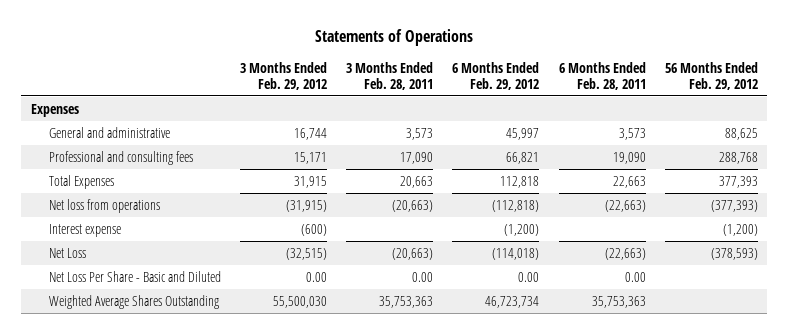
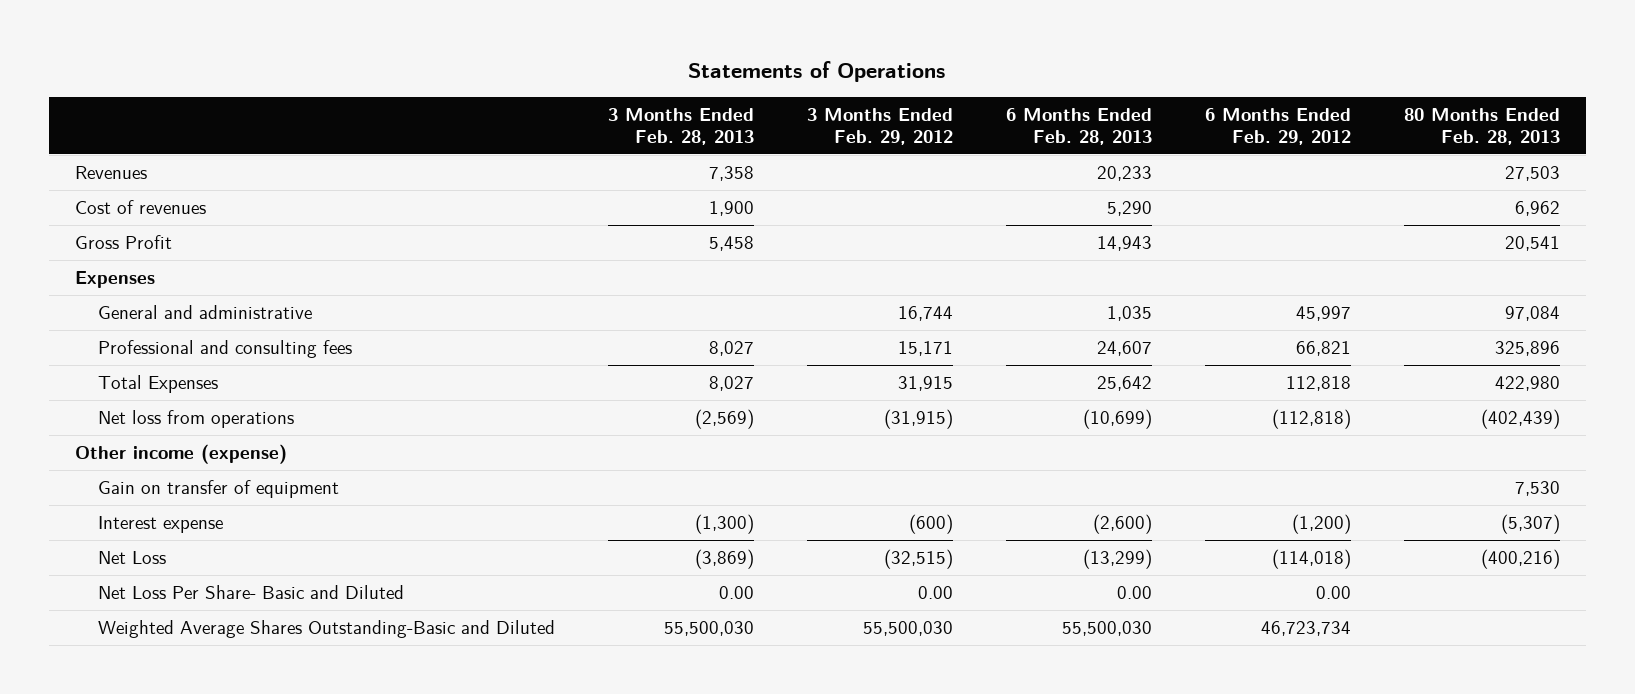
[346,61,434,90] 3 Months Ended Feb. 28, 2011 -> none
[558,61,646,90] 6 Months Ended Feb. 28, 2011 -> none
[664,61,758,90] 56 Months Ended Feb. 29, 2012 -> none
none -> [608,107,755,146] 3 Months Ended Feb. 28, 2013
none -> [1005,107,1152,146] 6 Months Ended Feb. 28, 2013
none -> [1403,107,1560,146] 80 Months Ended Feb. 28, 2013
none -> [75,166,148,180] Revenues
none -> [75,200,207,215] Cost of revenues
none -> [75,235,173,250] Gross Profit
none -> [75,444,288,465] Other income (expense)
none -> [98,480,340,499] Gain on transfer of equipment
[49,270,222,282] Net Loss Per Share - Basic and Diluted -> [98,585,405,600] Net Loss Per Share- Basic and Diluted
[49,294,220,309] Weighted Average Shares Outstanding -> [98,620,556,639] Weighted Average Shares Outstanding-Basic and Diluted

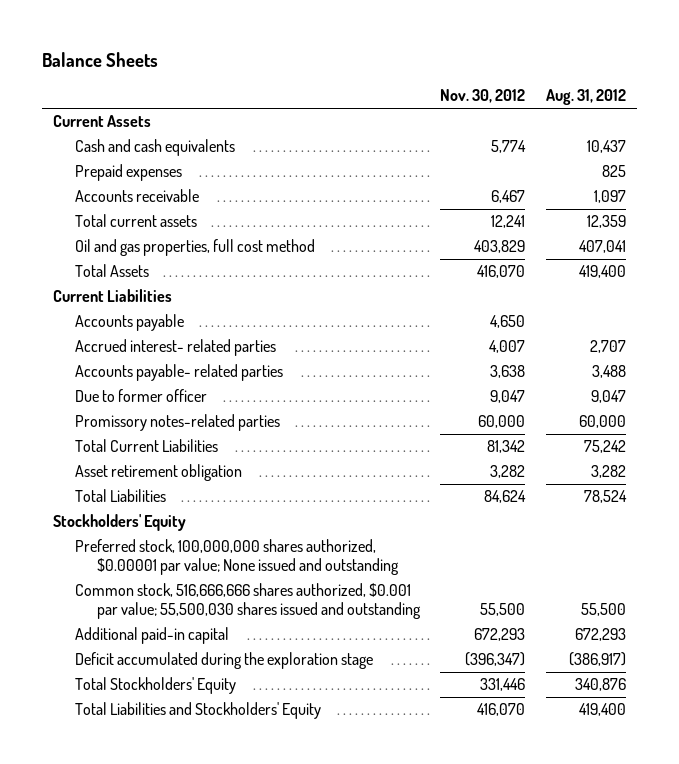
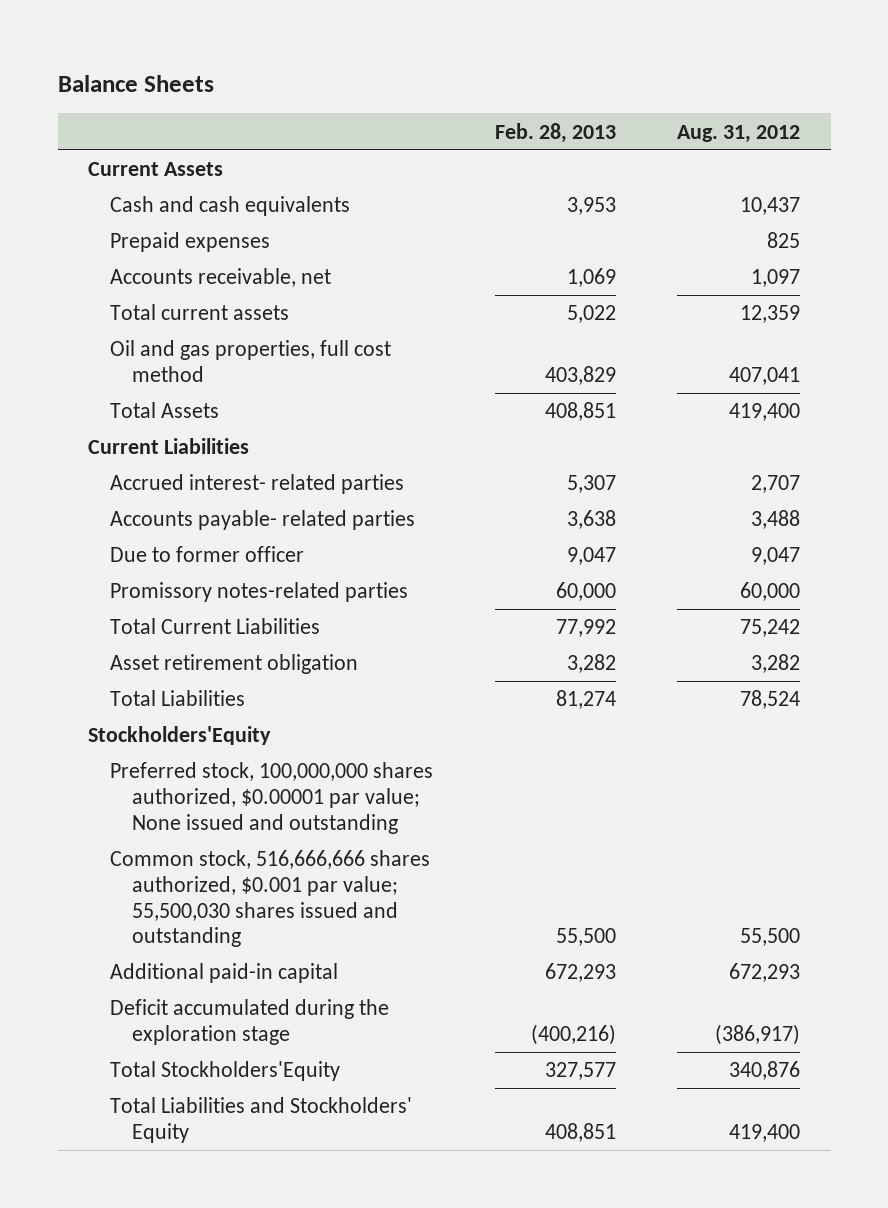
[440,89,526,104] Nov. 30, 2012 -> none
none -> [494,122,616,143] Feb. 28, 2013
[74,189,199,203] Accounts receivable -> [110,268,332,288] Accounts receivable, net
[74,314,184,332] Accounts payable -> none
[52,514,186,532] Stockholders' Equity -> [88,726,272,746] Stockholders'Equity
[74,677,236,695] Total Stockholders' Equity -> [110,1061,341,1082] Total Stockholders'Equity

